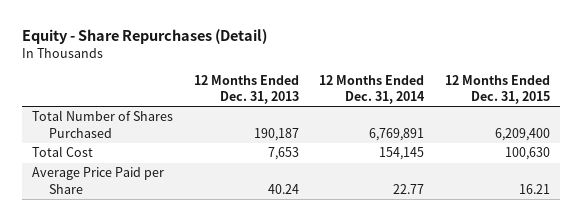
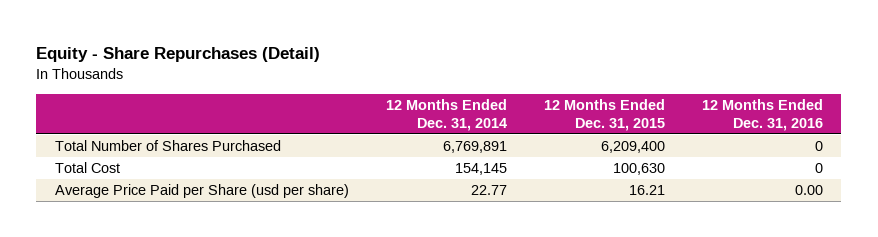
[193,74,299,104] 12 Months Ended Dec. 31, 2013 -> none
none -> [701,98,823,131] 12 Months Ended Dec. 31, 2016
[31,167,164,194] Average Price Paid per Share -> [54,184,349,199] Average Price Paid per Share (usd per share)

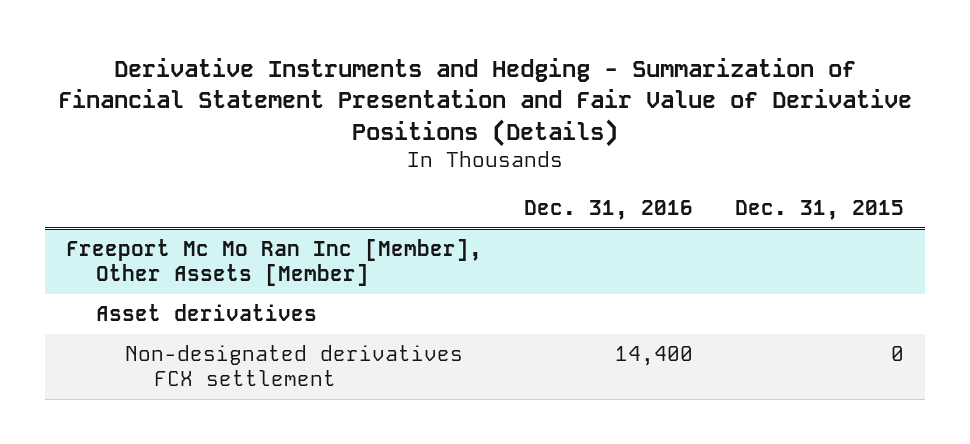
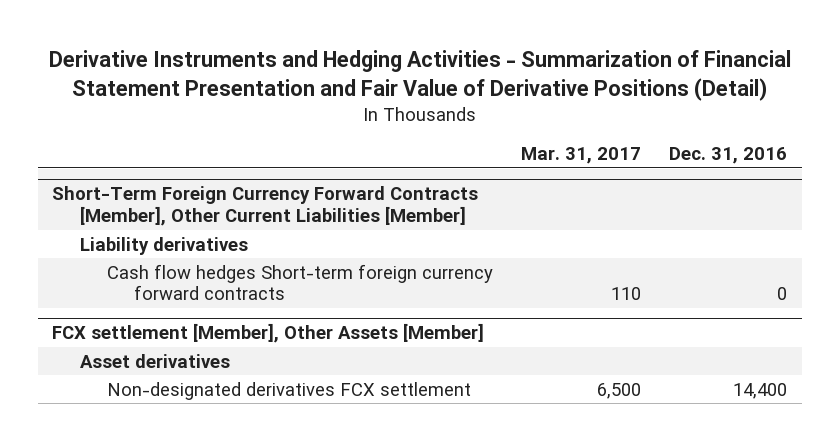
[57,57,912,147] Derivative Instruments and Hedging - Summarization of Financial Statement Presentation and Fair Value of Derivative Positions (Details) -> [48,50,791,102] Derivative Instruments and Hedging Activities - Summarization of Financial Statement Presentation and Fair Value of Derivative Positions (Detail)
[734,199,904,220] Dec. 31, 2015 -> none
none -> [521,147,642,165] Mar. 31, 2017
[66,239,483,287] Freeport Mc Mo Ran Inc [Member], Other Assets [Member] -> none
none -> [52,186,479,227] Short-Term Foreign Currency Forward Contracts [Member], Other Current Liabilities [Member]
none -> [79,236,248,255] Liability derivatives
none -> [106,263,493,301] Cash flow hedges Short-term foreign currency forward contracts
none -> [52,323,485,344] FCX settlement [Member], Other Assets [Member]

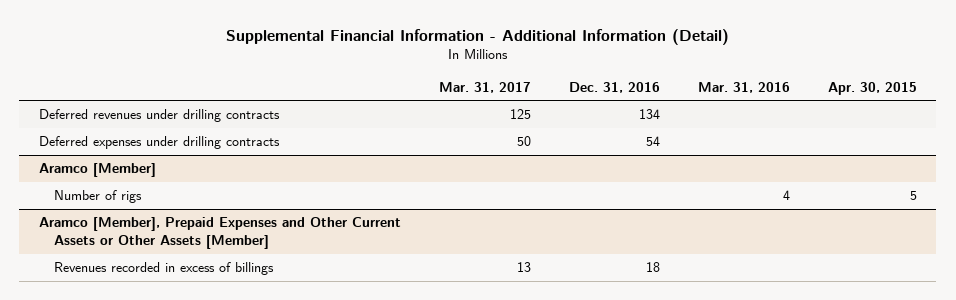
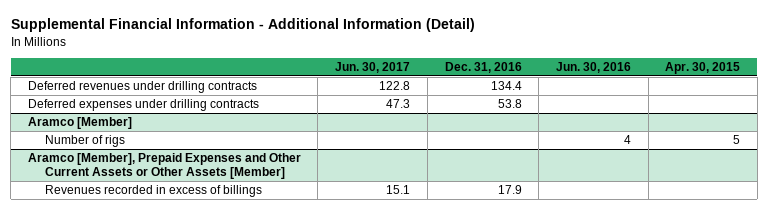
[438,81,531,93] Mar. 31, 2017 -> none
[698,81,791,93] Mar. 31, 2016 -> none
none -> [335,61,411,73] Jun. 30, 2017
none -> [555,61,631,73] Jun. 30, 2016
[638,109,660,120] 134 -> [490,81,522,91] 134.4
[645,136,660,147] 54 -> [497,99,522,109] 53.8
[645,262,660,273] 18 -> [497,185,522,195] 17.9

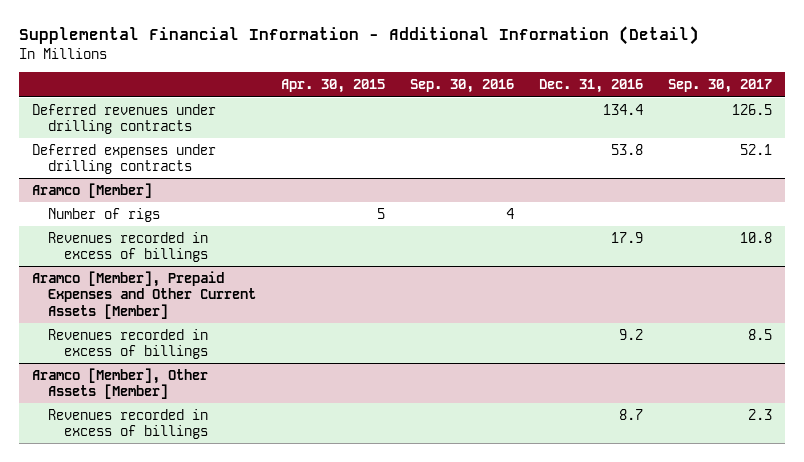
[335,61,411,73] Jun. 30, 2017 -> none
[555,61,631,73] Jun. 30, 2016 -> none
none -> [410,79,515,94] Sep. 30, 2016
none -> [668,79,773,94] Sep. 30, 2017
[27,153,301,180] Aramco [Member], Prepaid Expenses and Other Current Assets or Other Assets [Member] -> none
none -> [31,270,257,319] Aramco [Member], Prepaid Expenses and Other Current Assets [Member]
none -> [48,328,209,360] Revenues recorded in excess of billings
none -> [31,367,208,400] Aramco [Member], Other Assets [Member]
none -> [48,408,209,440] Revenues recorded in excess of billings

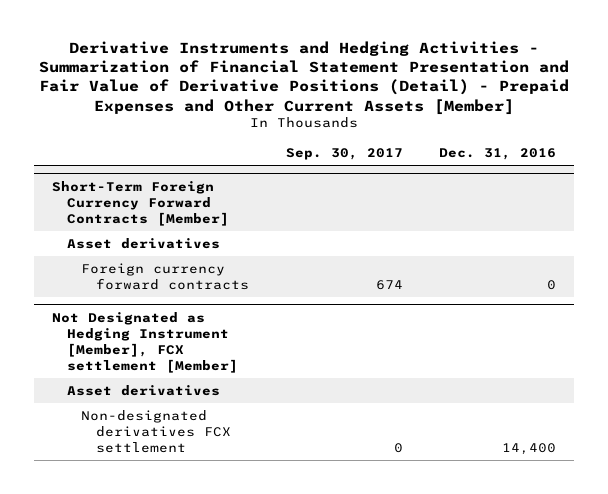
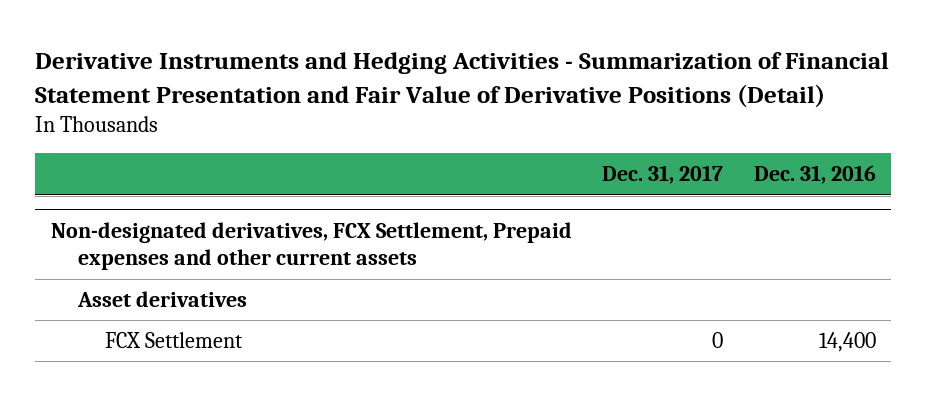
[38,40,569,115] Derivative Instruments and Hedging Activities - Summarization of Financial Statement Presentation and Fair Value of Derivative Positions (Detail) - Prepaid Expenses and Other Current Assets [Member] -> [35,51,890,108] Derivative Instruments and Hedging Activities - Summarization of Financial Statement Presentation and Fair Value of Derivative Positions (Detail)
[285,147,403,160] Sep. 30, 2017 -> none
none -> [602,165,724,185] Dec. 31, 2017
[51,180,229,226] Short-Term Foreign Currency Forward Contracts [Member] -> none
[66,238,220,250] Asset derivatives -> none
[81,263,250,290] Foreign currency forward contracts -> none
[51,311,238,373] Not Designated as Hedging Instrument [Member], FCX settlement [Member] -> none
none -> [50,221,572,271] Non-designated derivatives, FCX Settlement, Prepaid expenses and other current assets
[81,410,232,453] Non-designated derivatives FCX settlement -> [104,332,243,349] FCX Settlement

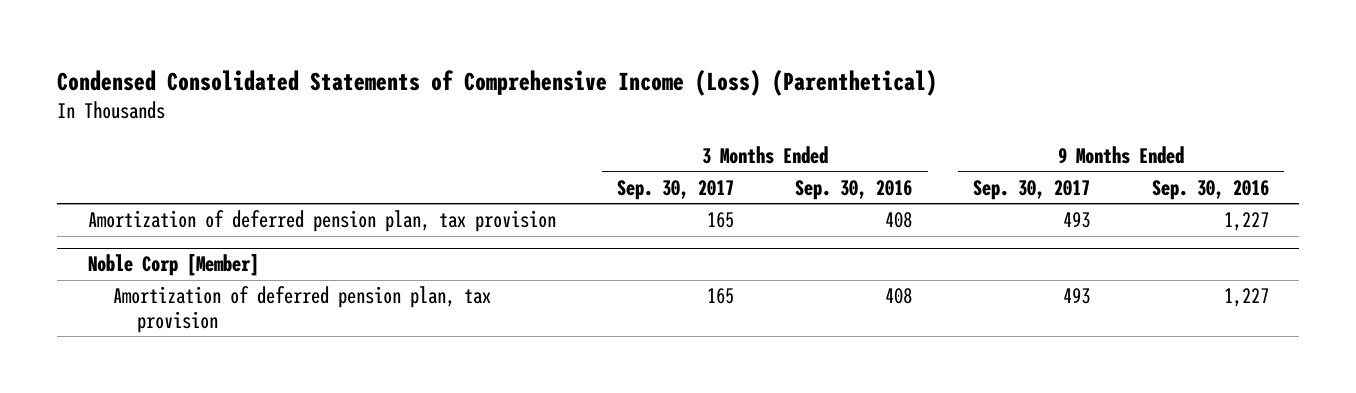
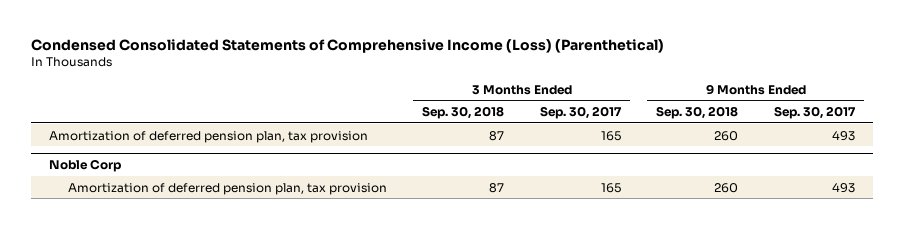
[795,179,913,200] Sep. 30, 2016 -> none
[1151,179,1269,200] Sep. 30, 2016 -> none
none -> [422,106,505,120] Sep. 30, 2018
none -> [656,106,739,120] Sep. 30, 2018
[87,254,259,277] Noble Corp [Member] -> [48,159,121,173] Noble Corp

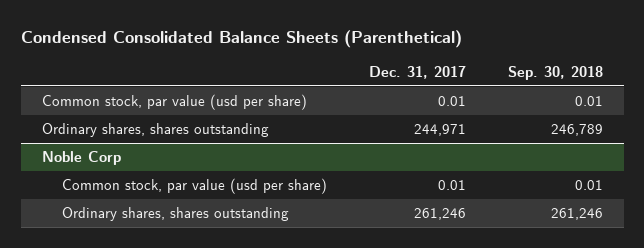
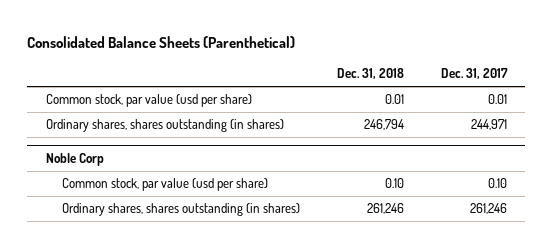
[20,30,462,49] Condensed Consolidated Balance Sheets (Parenthetical) -> [27,35,296,48] Consolidated Balance Sheets (Parenthetical)
[507,65,603,80] Sep. 30, 2018 -> none
none -> [336,68,404,80] Dec. 31, 2018
[41,122,269,137] Ordinary shares, shares outstanding -> [45,119,284,133] Ordinary shares, shares outstanding (in shares)
[437,179,466,190] 0.01 -> [487,178,507,189] 0.10
[61,206,289,221] Ordinary shares, shares outstanding -> [62,203,301,217] Ordinary shares, shares outstanding (in shares)

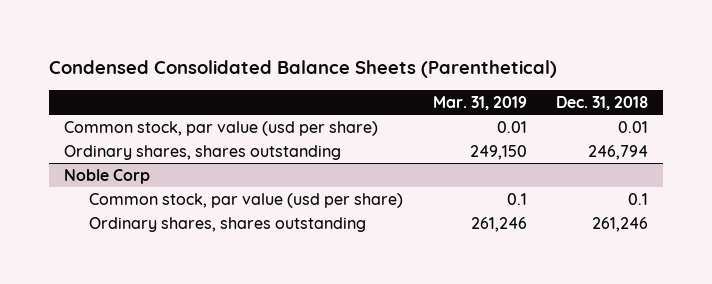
[27,35,296,48] Consolidated Balance Sheets (Parenthetical) -> [49,60,558,79] Condensed Consolidated Balance Sheets (Parenthetical)
[440,68,508,80] Dec. 31, 2017 -> none
none -> [432,96,527,111] Mar. 31, 2019
[45,119,284,133] Ordinary shares, shares outstanding (in shares) -> [64,144,342,160] Ordinary shares, shares outstanding
[384,178,404,189] 0.10 -> [628,192,649,205] 0.1
[62,203,301,217] Ordinary shares, shares outstanding (in shares) -> [89,216,367,232] Ordinary shares, shares outstanding

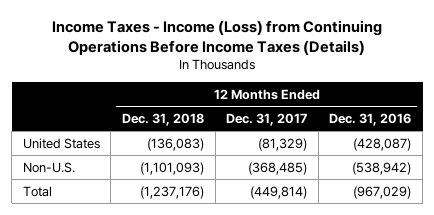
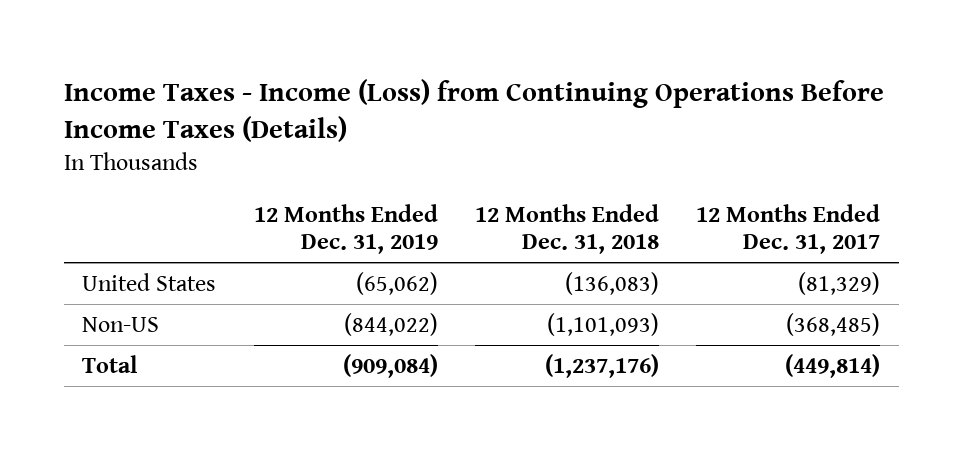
[329,112,412,126] Dec. 31, 2016 -> none
none -> [253,203,438,255] 12 Months Ended Dec. 31, 2019
[22,161,75,173] Non-U.S. -> [82,316,160,332] Non-US

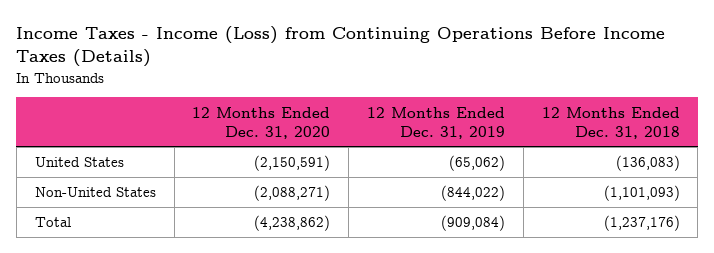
[696,203,881,255] 12 Months Ended Dec. 31, 2017 -> none
none -> [192,106,331,139] 12 Months Ended Dec. 31, 2020
[82,316,160,332] Non-US -> [34,187,156,198] Non-United States

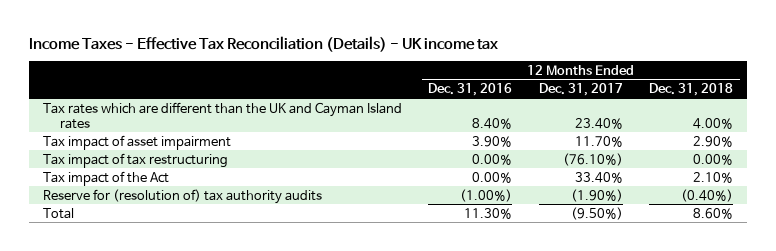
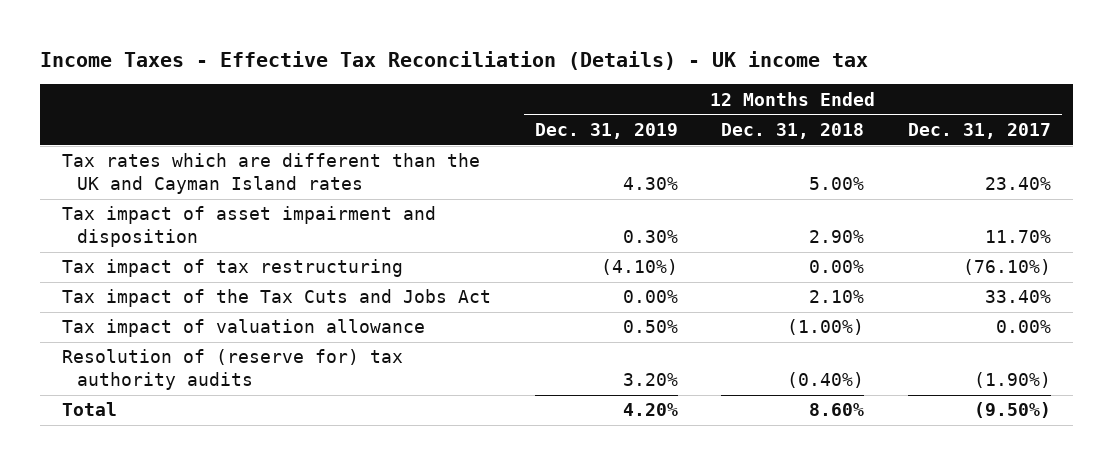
[428,83,513,97] Dec. 31, 2016 -> none
none -> [534,122,678,139] Dec. 31, 2019
[693,117,734,129] 4.00% -> [809,176,865,190] 5.00%
[42,134,231,150] Tax impact of asset impairment -> [61,206,436,247] Tax impact of asset impairment and disposition
[42,170,169,186] Tax impact of the Act -> [61,289,491,308] Tax impact of the Tax Cuts and Jobs Act
none -> [61,319,425,338] Tax impact of valuation allowance
[42,188,322,204] Reserve for (resolution of) tax authority audits -> [61,349,403,390] Resolution of (reserve for) tax authority audits

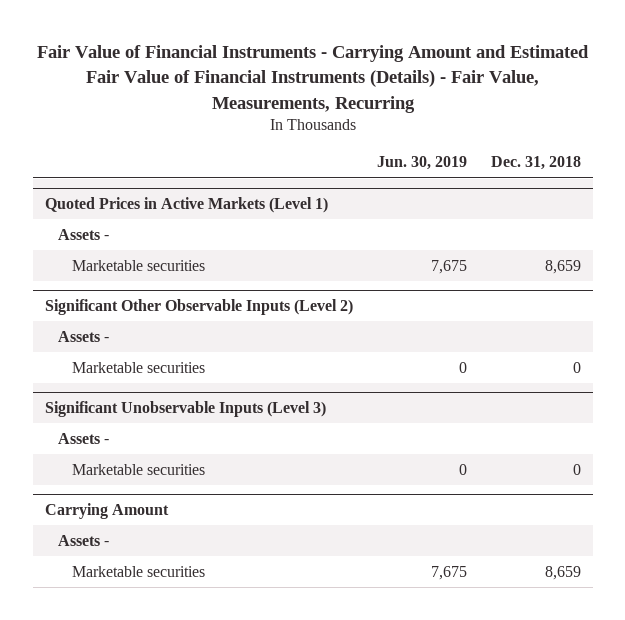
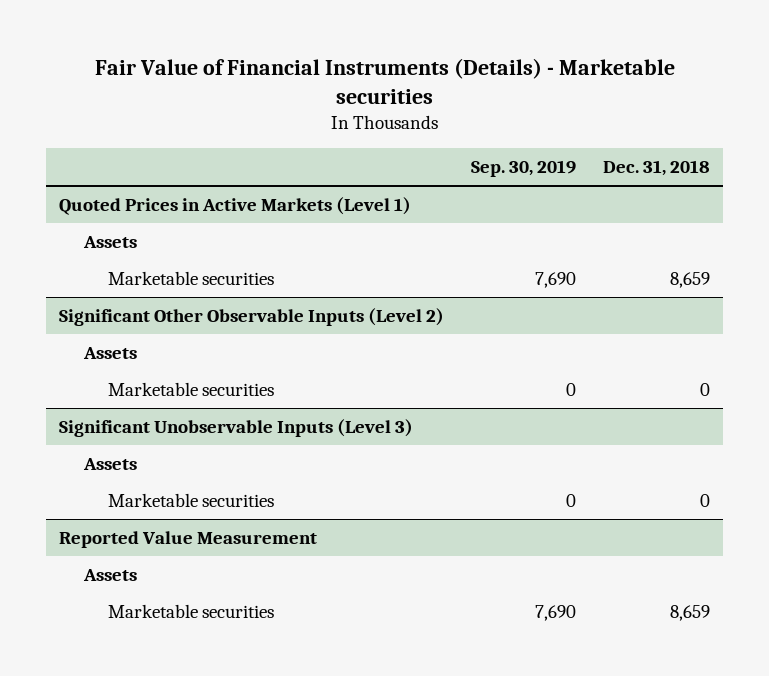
[36,45,589,113] Fair Value of Financial Instruments - Carrying Amount and Estimated Fair Value of Financial Instruments (Details) - Fair Value, Measurements, Recurring -> [94,58,675,105] Fair Value of Financial Instruments (Details) - Marketable securities
[376,156,467,171] Jun. 30, 2019 -> none
none -> [471,159,577,177] Sep. 30, 2019
[58,228,110,240] Assets - -> [82,235,137,248] Assets
[58,330,110,342] Assets - -> [82,346,137,359] Assets
[58,432,110,444] Assets - -> [82,457,137,470] Assets
[44,503,169,520] Carrying Amount -> none
none -> [59,530,318,548] Reported Value Measurement
[58,534,110,546] Assets - -> [82,568,137,581] Assets

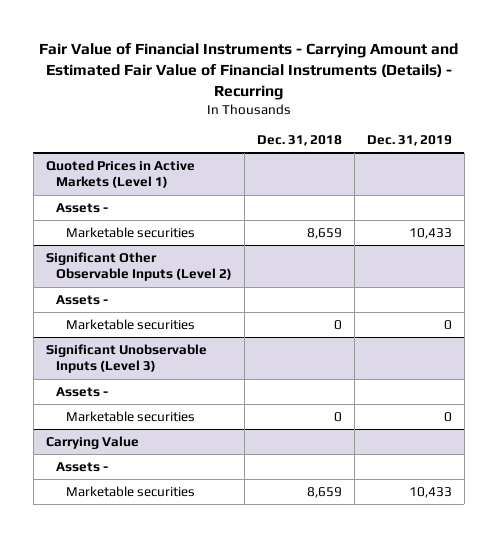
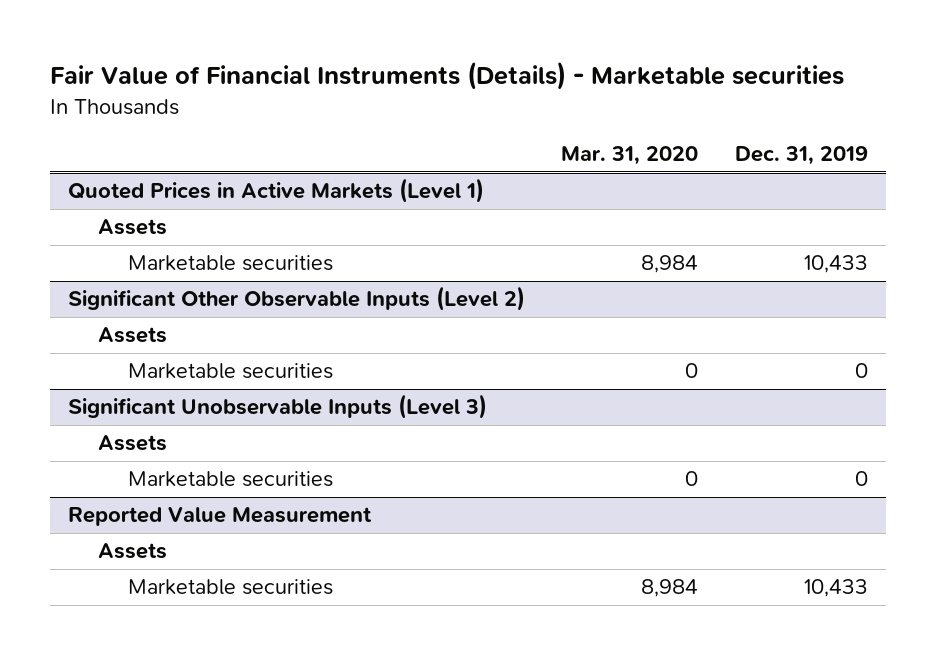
[38,43,458,100] Fair Value of Financial Instruments - Carrying Amount and Estimated Fair Value of Financial Instruments (Details) - Recurring -> [50,61,845,91] Fair Value of Financial Instruments (Details) - Marketable securities
[256,135,342,147] Dec. 31, 2018 -> none
none -> [561,146,699,166] Mar. 31, 2020
[55,202,108,213] Assets - -> [98,219,168,236] Assets
[55,294,108,305] Assets - -> [98,327,168,344] Assets
[55,386,108,397] Assets - -> [98,435,168,452] Assets
[45,435,139,449] Carrying Value -> none
none -> [68,507,373,527] Reported Value Measurement
[55,461,108,472] Assets - -> [98,543,168,560] Assets

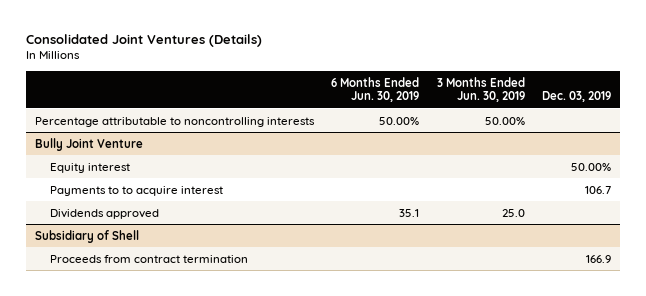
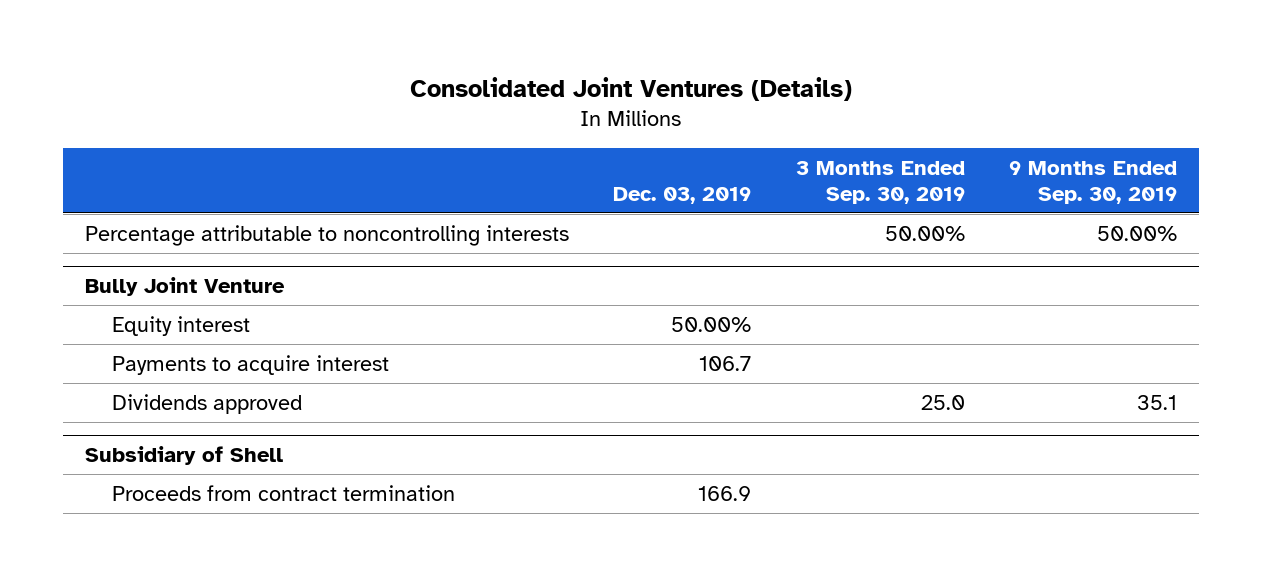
[331,76,420,103] 6 Months Ended Jun. 30, 2019 -> none
[436,76,525,103] 3 Months Ended Jun. 30, 2019 -> none
none -> [795,160,965,204] 3 Months Ended Sep. 30, 2019
none -> [1009,160,1178,204] 9 Months Ended Sep. 30, 2019
[49,185,223,196] Payments to to acquire interest -> [112,354,390,375] Payments to acquire interest

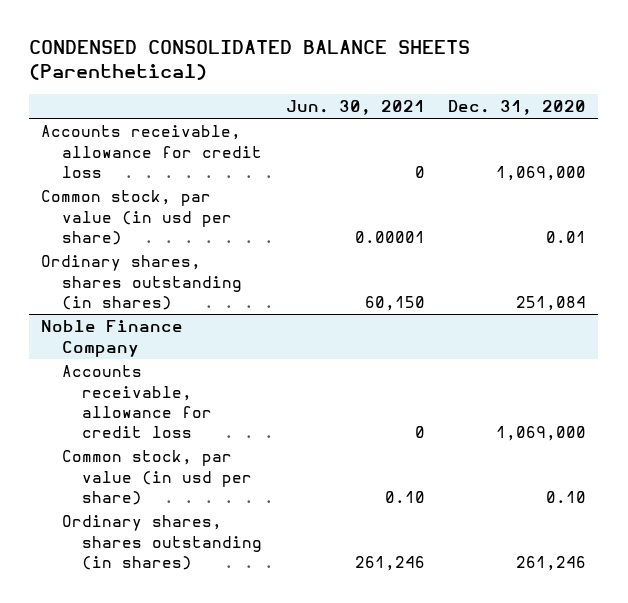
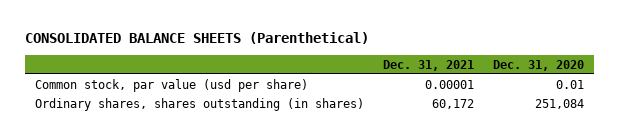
[29,39,471,80] CONDENSED CONSOLIDATED BALANCE SHEETS (Parenthetical) -> [25,32,370,45] CONSOLIDATED BALANCE SHEETS (Parenthetical)
[285,99,425,115] Jun. 30, 2021 -> none
none -> [382,59,474,71] Dec. 31, 2021
[41,125,262,178] Accounts receivable, allowance for credit loss -> none
[41,190,232,245] Common stock, par value (in usd per share) -> [34,78,308,92] Common stock, par value (usd per share)
[41,320,184,357] Noble Finance Company -> none
[61,365,213,439] Accounts receivable, allowance for credit loss -> none
[61,450,253,505] Common stock, par value (in usd per share) -> none
[61,515,263,570] Ordinary shares, shares outstanding (in shares) -> none

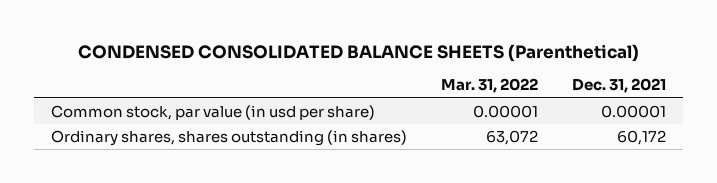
[25,32,370,45] CONSOLIDATED BALANCE SHEETS (Parenthetical) -> [77,43,639,62] CONDENSED CONSOLIDATED BALANCE SHEETS (Parenthetical)
[493,59,585,71] Dec. 31, 2020 -> none
none -> [441,78,539,94] Mar. 31, 2022
[34,78,308,92] Common stock, par value (usd per share) -> [51,105,376,121] Common stock, par value (in usd per share)

